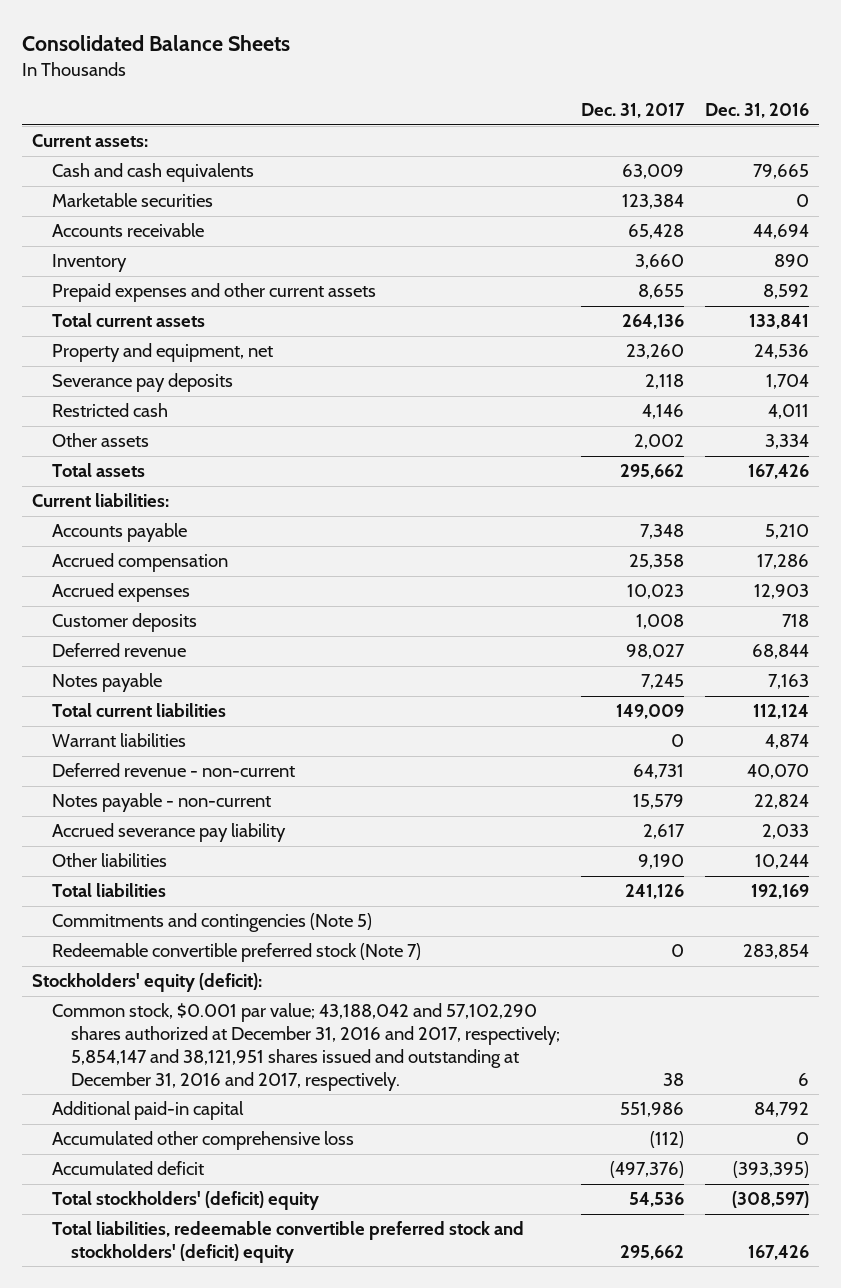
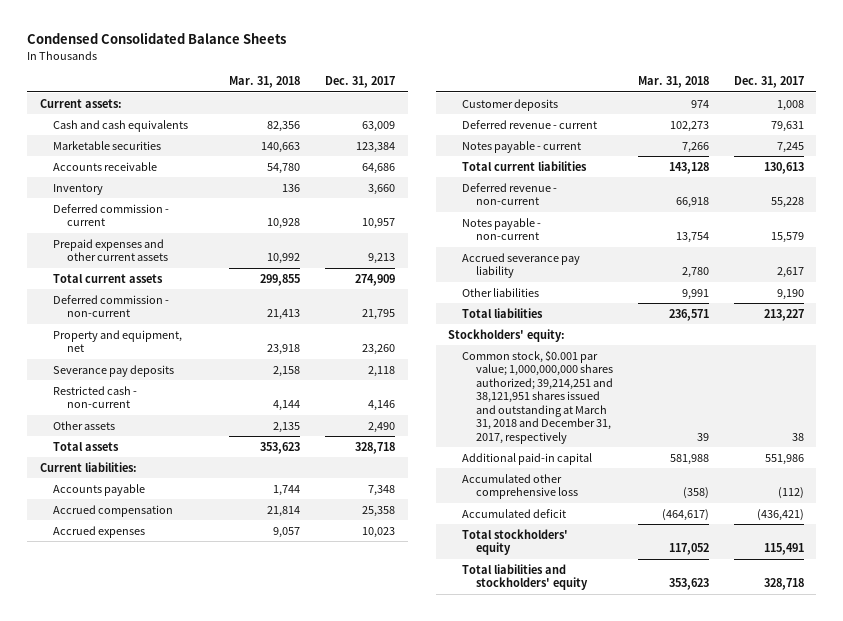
[21,35,290,52] Consolidated Balance Sheets -> [27,32,287,45] Condensed Consolidated Balance Sheets
[704,103,809,119] Dec. 31, 2016 -> none
none -> [229,76,301,89] Mar. 31, 2018
[627,224,684,240] 65,428 -> [362,162,396,174] 64,686
none -> [53,203,170,227] Deferred commission - current
[637,284,684,300] 8,655 -> [368,253,396,265] 9,213
[621,314,684,330] 264,136 -> [355,273,396,286] 274,909
none -> [53,294,170,318] Deferred commission - non-current
[51,403,168,418] Restricted cash -> [53,385,138,409] Restricted cash - non-current
[633,434,684,450] 2,002 -> [368,421,396,433] 2,490
[619,464,684,480] 295,662 -> [355,441,396,454] 328,718
[51,733,186,748] Warrant liabilities -> none
[51,643,186,658] Deferred revenue -> [462,119,598,129] Deferred revenue - current
[625,644,685,660] 98,027 -> [770,120,804,132] 79,631
[51,673,162,693] Notes payable -> [462,140,582,153] Notes payable - current
[615,704,684,720] 149,009 -> [763,161,804,174] 130,613
[632,764,684,780] 64,731 -> [770,197,804,209] 55,228
[51,913,372,933] Commitments and contingencies (Note 5) -> none
[51,943,421,963] Redeemable convertible preferred stock (Note 7) -> none
[624,884,684,900] 241,126 -> [763,308,804,321] 213,227
[32,973,263,993] Stockholders' equity (deficit): -> [448,328,566,342] Stockholders' equity:
[51,1003,560,1091] Common stock, $0.001 par value; 43,188,042 and 57,102,290 shares authorized at December 31, 2016 and 2017, respectively; 5,854,147 and 38,121,951 shares issued and outstanding at December 31, 2016 and 2017, respectively. -> [462,349,613,445] Common stock, $0.001 par value; 1,000,000,000 shares authorized; 39,214,251 and 38,121,951 shares issued and outstanding at March 31, 2018 and December 31, 2017, respectively
[609,1161,684,1179] (497,376) -> [756,508,804,521] (436,421)
[51,1191,319,1211] Total stockholders' (deficit) equity -> [462,528,569,556] Total stockholders' equity
[628,1192,684,1208] 54,536 -> [763,543,804,556] 115,491
[51,1221,524,1264] Total liabilities, redeemable convertible preferred stock and stockholders' (deficit) equity -> [462,563,588,591] Total liabilities and stockholders' equity
[619,1245,684,1261] 295,662 -> [763,578,804,591] 328,718

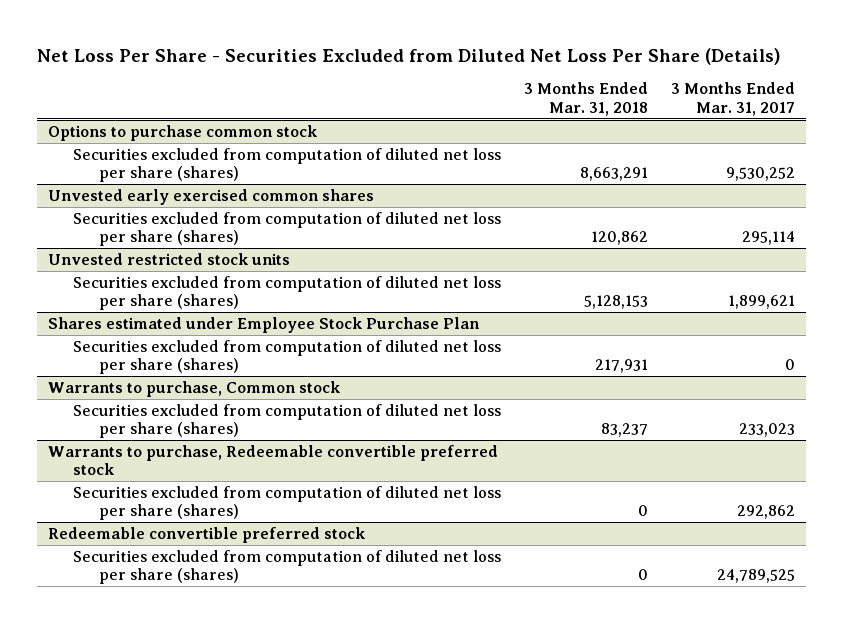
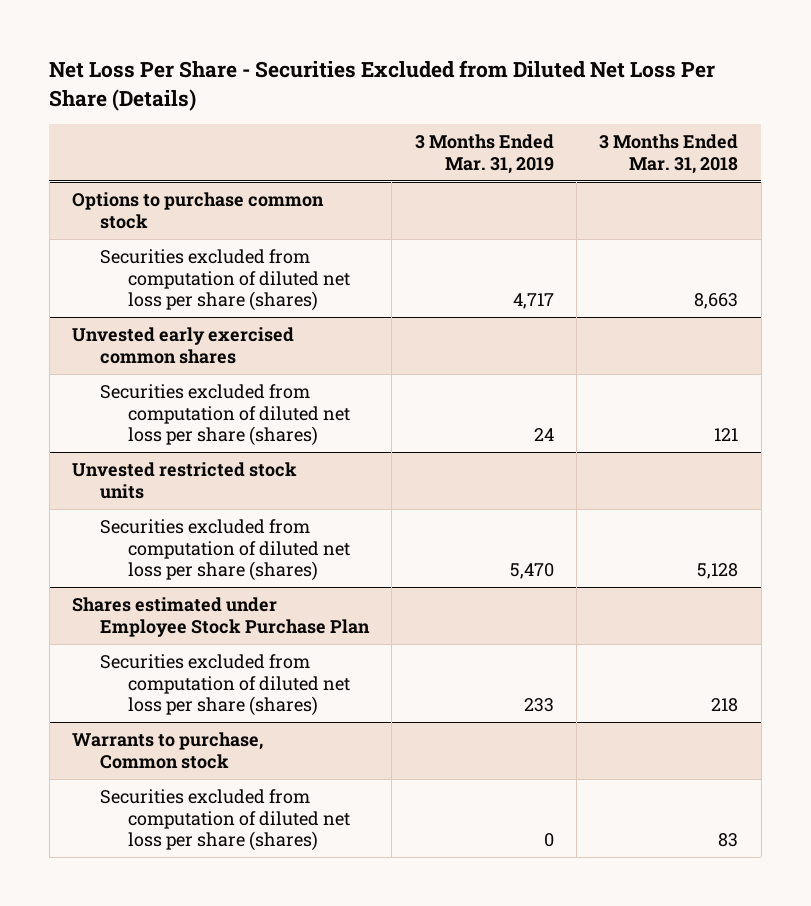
[670,82,795,116] 3 Months Ended Mar. 31, 2017 -> none
none -> [414,134,554,174] 3 Months Ended Mar. 31, 2019
[580,167,649,182] 8,663,291 -> [694,293,739,310] 8,663
[591,231,649,246] 120,862 -> [714,428,739,442] 121
[584,295,649,310] 5,128,153 -> [697,563,739,580] 5,128
[595,359,649,374] 217,931 -> [711,698,739,713] 218
[48,444,499,476] Warrants to purchase, Redeemable convertible preferred stock -> none
[73,485,502,521] Securities excluded from computation of diluted net loss per share (shares) -> none
[48,526,366,543] Redeemable convertible preferred stock -> none
[73,549,502,585] Securities excluded from computation of diluted net loss per share (shares) -> none
[601,423,649,438] 83,237 -> [718,833,739,848] 83

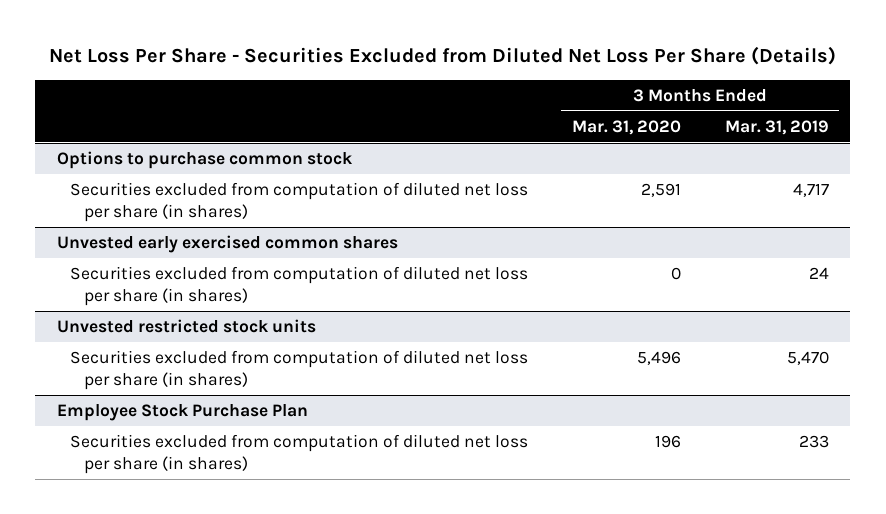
[599,134,739,174] 3 Months Ended Mar. 31, 2018 -> none
none -> [572,119,682,135] Mar. 31, 2020
[100,249,350,312] Securities excluded from computation of diluted net loss per share (shares) -> [70,181,529,223] Securities excluded from computation of diluted net loss per share (in shares)
[100,384,350,447] Securities excluded from computation of diluted net loss per share (shares) -> [70,265,529,307] Securities excluded from computation of diluted net loss per share (in shares)
[72,732,264,769] Warrants to purchase, Common stock -> none
[100,789,350,852] Securities excluded from computation of diluted net loss per share (shares) -> none
[100,519,350,582] Securities excluded from computation of diluted net loss per share (shares) -> [70,349,529,391] Securities excluded from computation of diluted net loss per share (in shares)
[72,597,371,637] Shares estimated under Employee Stock Purchase Plan -> [57,403,309,421] Employee Stock Purchase Plan
[100,654,350,717] Securities excluded from computation of diluted net loss per share (shares) -> [70,433,529,475] Securities excluded from computation of diluted net loss per share (in shares)

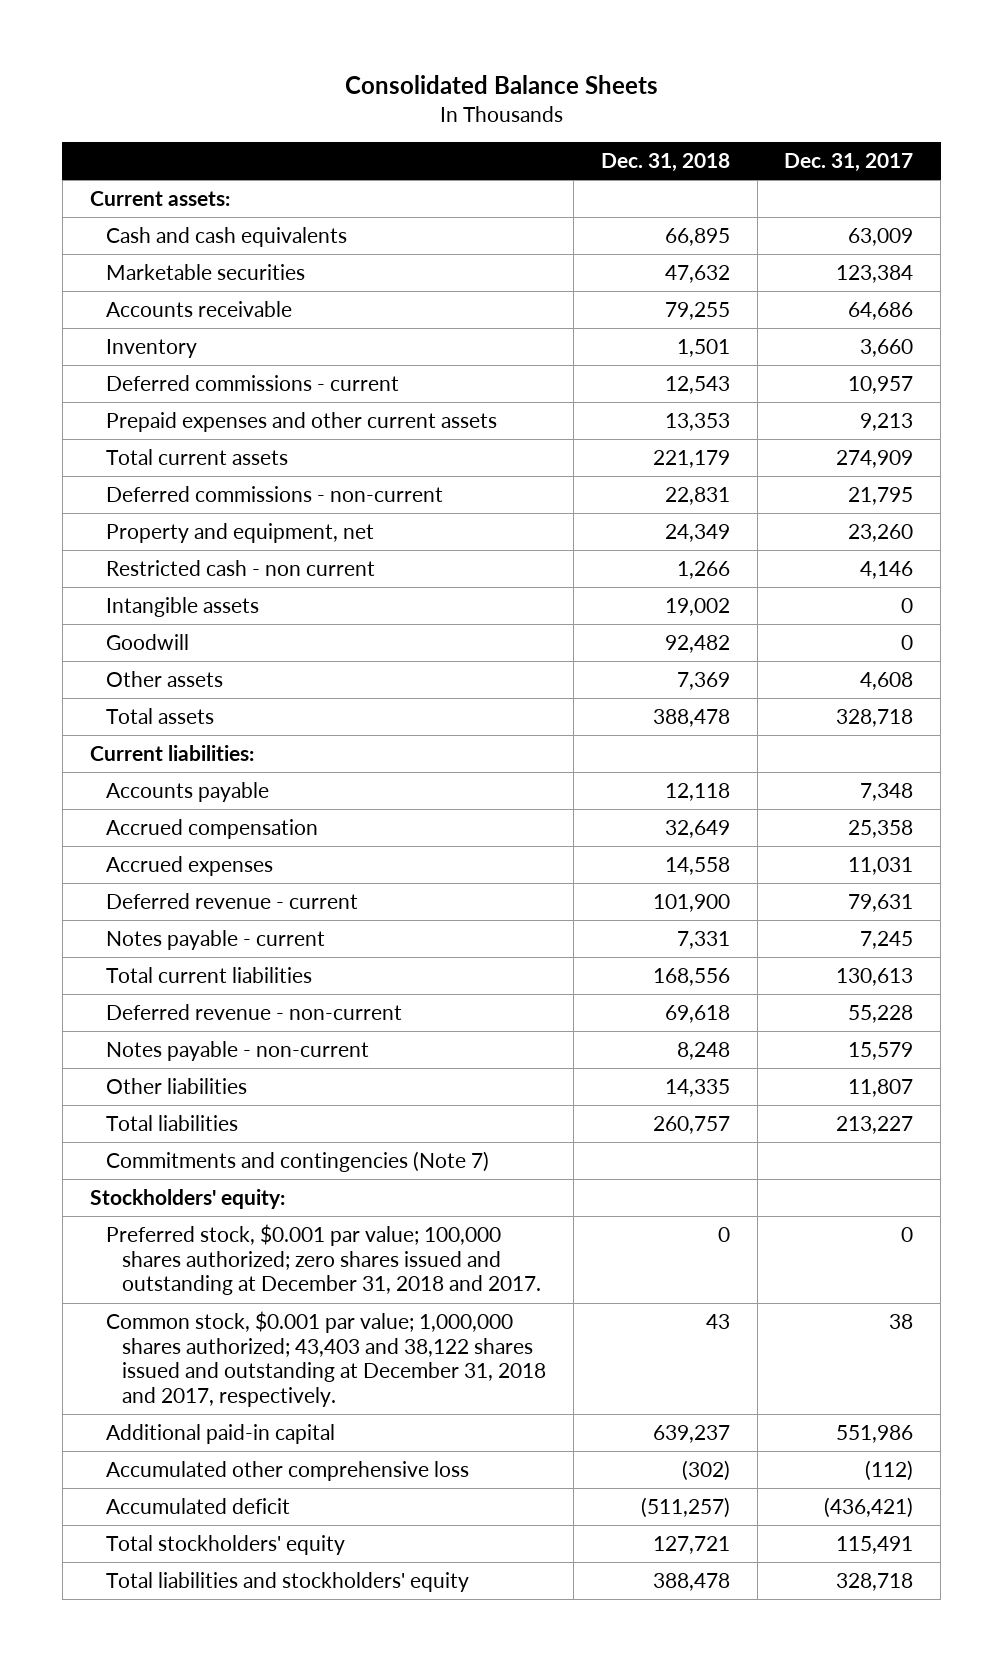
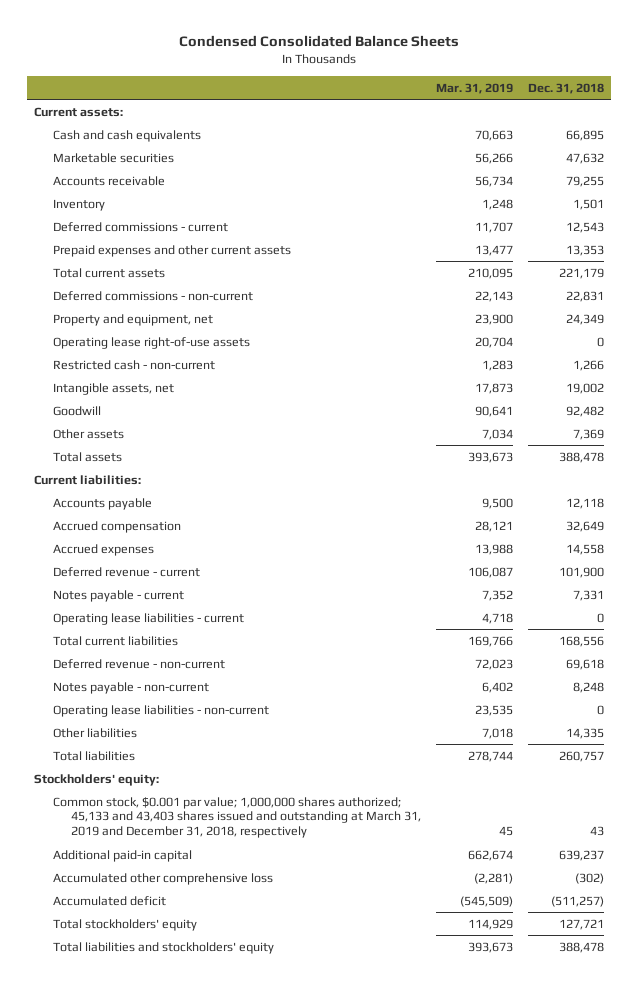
[344,75,658,95] Consolidated Balance Sheets -> [178,35,459,48] Condensed Consolidated Balance Sheets
[784,153,914,173] Dec. 31, 2017 -> none
none -> [435,82,513,94] Mar. 31, 2019
none -> [52,336,250,349] Operating lease right-of-use assets
[105,559,375,576] Restricted cash - non current -> [52,359,215,370] Restricted cash - non-current
[105,596,259,617] Intangible assets -> [52,382,174,395] Intangible assets, net
none -> [52,612,244,625] Operating lease liabilities - current
none -> [52,704,269,717] Operating lease liabilities - non-current
[105,1150,489,1172] Commitments and contingencies (Note 7) -> none
[105,1223,541,1296] Preferred stock, $0.001 par value; 100,000 shares authorized; zero shares issued and outstanding at December 31, 2018 and 2017. -> none
[105,1310,546,1408] Common stock, $0.001 par value; 1,000,000 shares authorized; 43,403 and 38,122 shares issued and outstanding at December 31, 2018 and 2017, respectively. -> [52,796,422,839] Common stock, $0.001 par value; 1,000,000 shares authorized; 45,133 and 43,403 shares issued and outstanding at March 31, 2019 and December 31, 2018, respectively

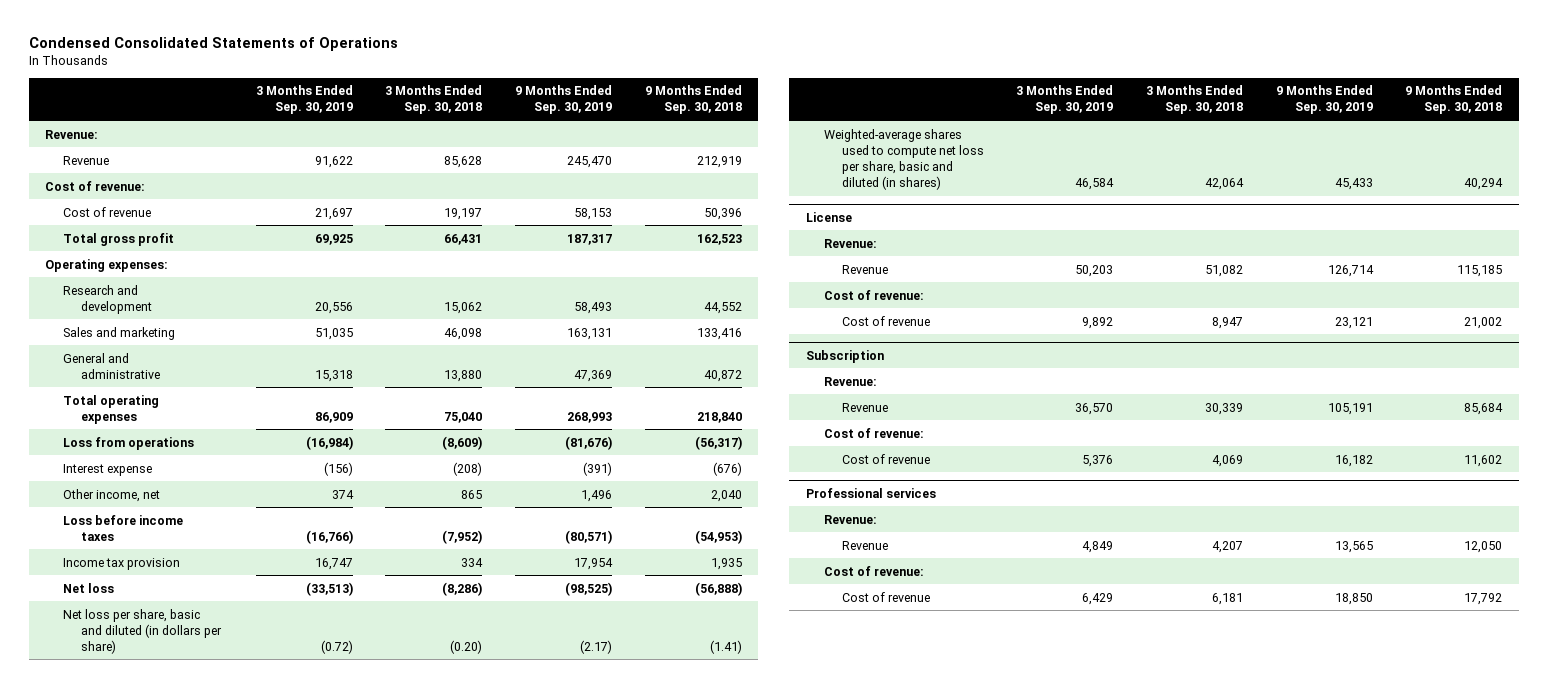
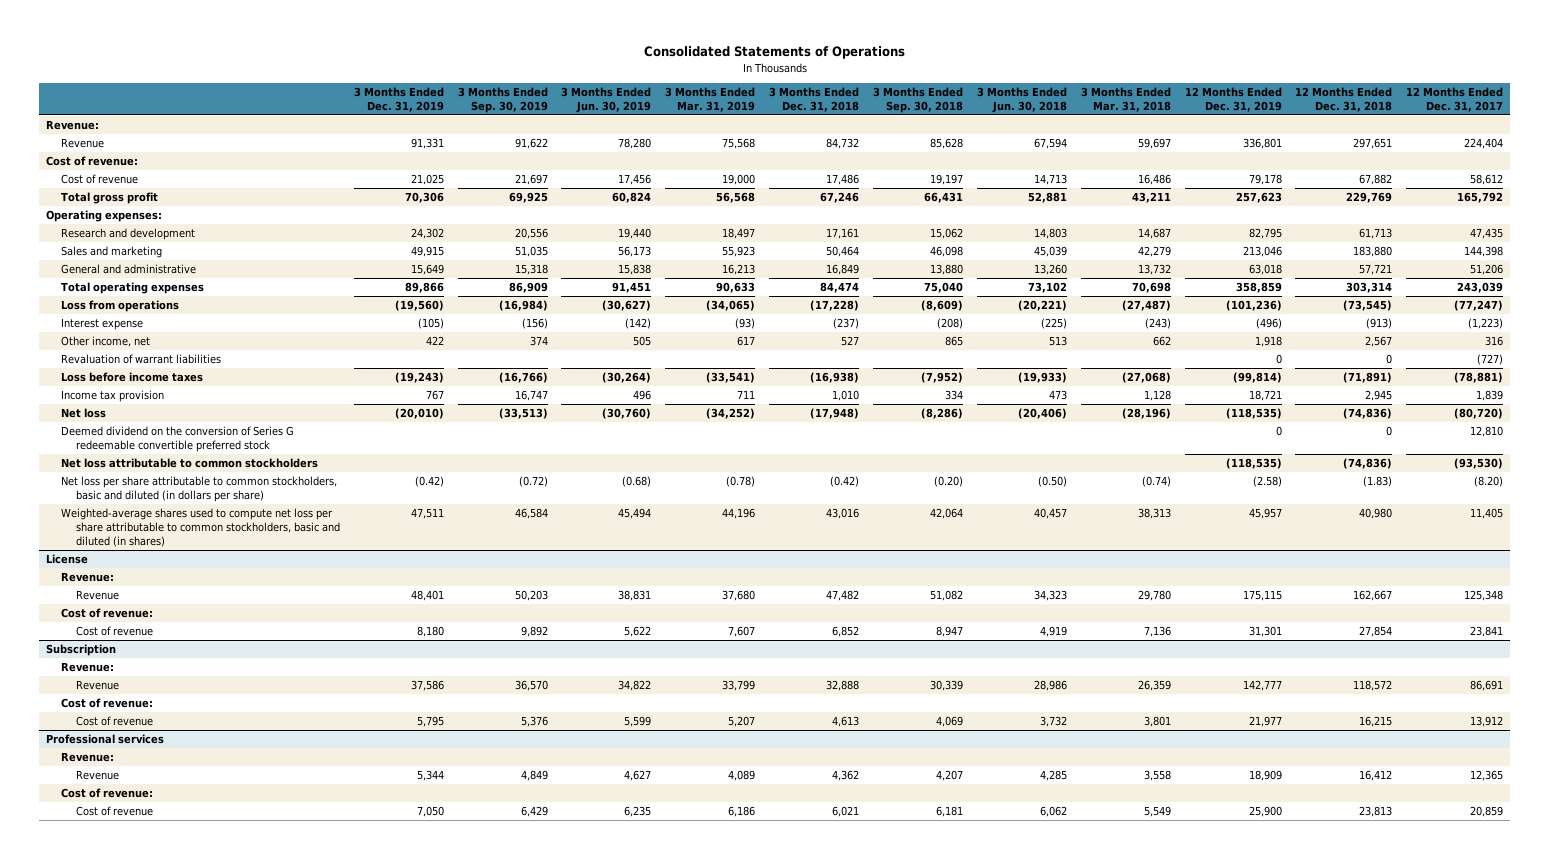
[28,37,398,52] Condensed Consolidated Statements of Operations -> [643,46,905,60] Consolidated Statements of Operations
[514,85,612,115] 9 Months Ended Sep. 30, 2019 -> none
[644,85,742,115] 9 Months Ended Sep. 30, 2018 -> none
none -> [353,86,444,112] 3 Months Ended Dec. 31, 2019
none -> [561,86,652,113] 3 Months Ended Jun. 30, 2019
none -> [665,86,756,112] 3 Months Ended Mar. 31, 2019
none -> [769,86,860,112] 3 Months Ended Dec. 31, 2018
none -> [976,86,1067,113] 3 Months Ended Jun. 30, 2018
none -> [1080,86,1171,112] 3 Months Ended Mar. 31, 2018
none -> [1184,86,1282,112] 12 Months Ended Dec. 31, 2019
none -> [1295,86,1393,112] 12 Months Ended Dec. 31, 2018
none -> [1406,86,1504,112] 12 Months Ended Dec. 31, 2017
none -> [60,354,221,365] Revaluation of warrant liabilities
none -> [60,426,294,453] Deemed dividend on the conversion of Series G redeemable convertible preferred stock
none -> [60,458,318,469] Net loss attributable to common stockholders
[62,608,222,654] Net loss per share, basic and diluted (in dollars per share) -> [60,476,337,503] Net loss per share attributable to common stockholders, basic and diluted (in dollars per share)
[823,128,984,191] Weighted-average shares used to compute net loss per share, basic and diluted (in shares) -> [60,508,340,548] Weighted-average shares used to compute net loss per share attributable to common stockholders, basic and diluted (in shares)

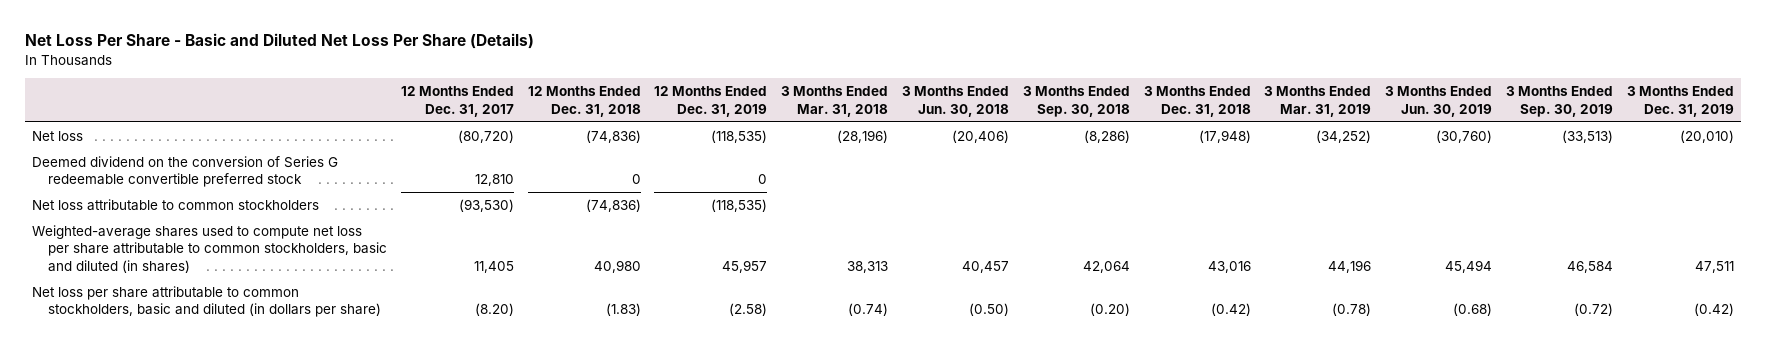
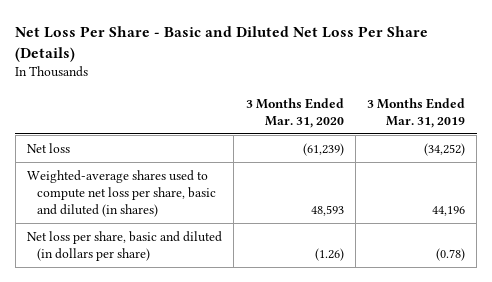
[400,86,514,117] 12 Months Ended Dec. 31, 2017 -> none
[527,86,641,117] 12 Months Ended Dec. 31, 2018 -> none
[654,86,768,117] 12 Months Ended Dec. 31, 2019 -> none
[781,86,889,117] 3 Months Ended Mar. 31, 2018 -> none
[902,86,1010,117] 3 Months Ended Jun. 30, 2018 -> none
[1022,86,1130,117] 3 Months Ended Sep. 30, 2018 -> none
[1143,86,1251,117] 3 Months Ended Dec. 31, 2018 -> none
[1385,86,1493,117] 3 Months Ended Jun. 30, 2019 -> none
[1506,86,1614,117] 3 Months Ended Sep. 30, 2019 -> none
[1626,86,1734,117] 3 Months Ended Dec. 31, 2019 -> none
none -> [245,97,344,128] 3 Months Ended Mar. 31, 2020
[31,156,338,188] Deemed dividend on the conversion of Series G redeemable convertible preferred stock -> none
[31,199,319,212] Net loss attributable to common stockholders -> none
[31,225,388,273] Weighted-average shares used to compute net loss per share attributable to common stockholders, basic and diluted (in shares) -> [27,169,217,217] Weighted-average shares used to compute net loss per share, basic and diluted (in shares)
[31,286,382,318] Net loss per share attributable to common stockholders, basic and diluted (in dollars per share) -> [27,230,223,261] Net loss per share, basic and diluted (in dollars per share)

